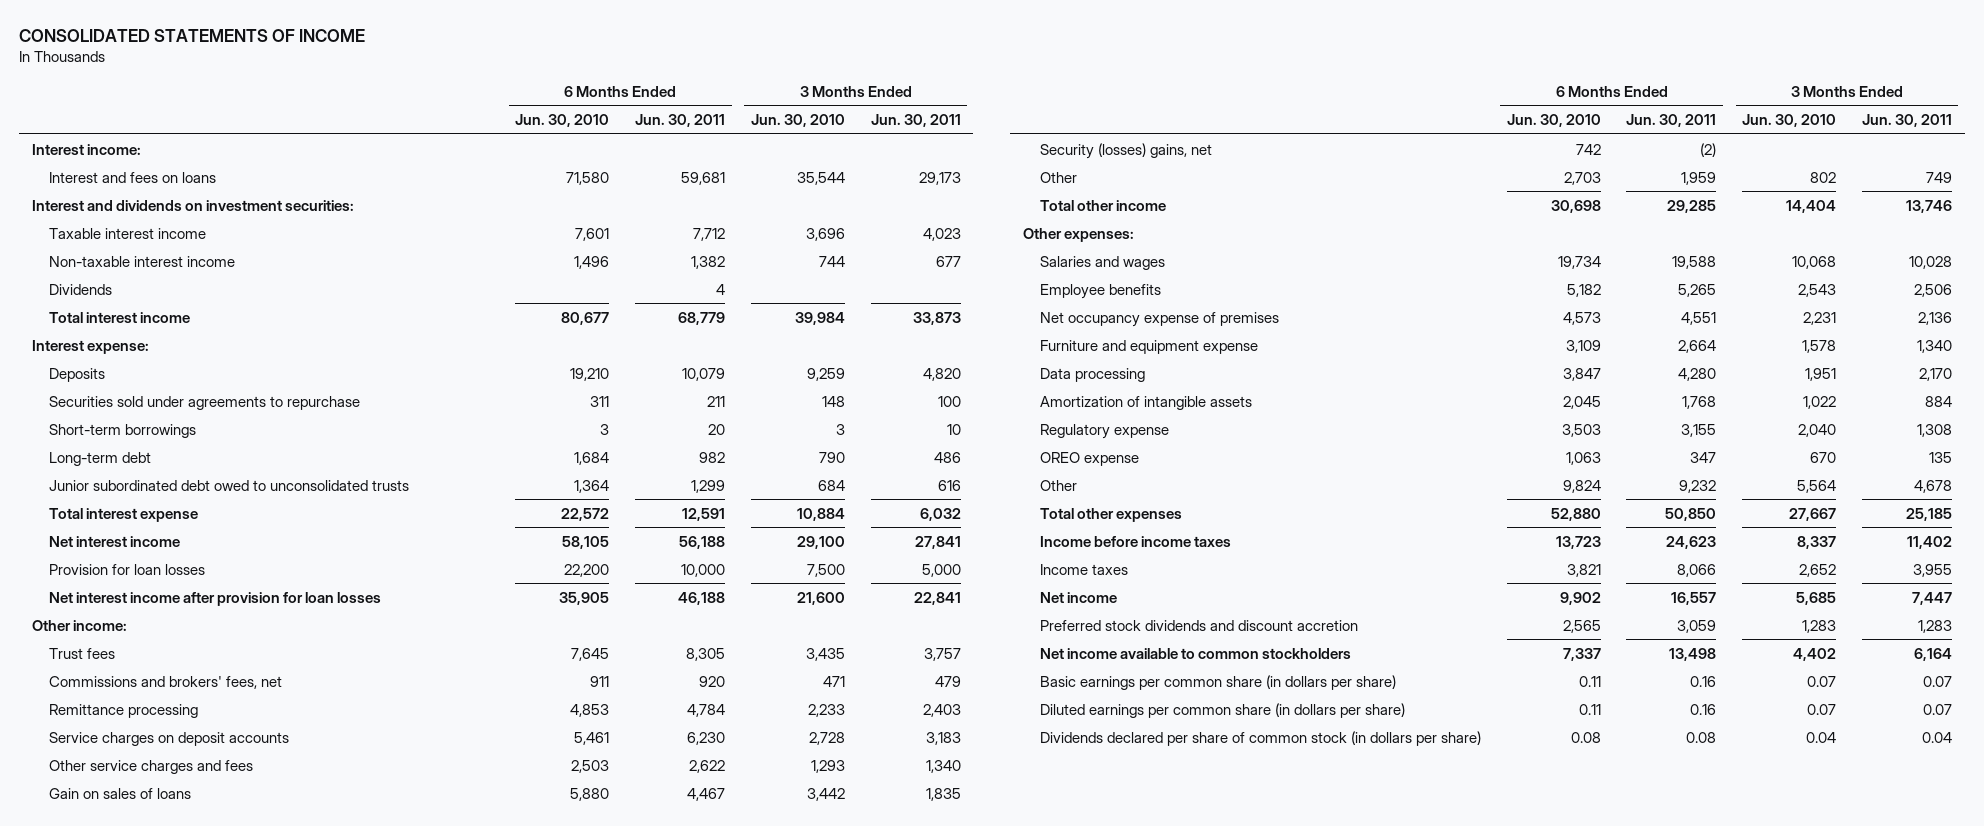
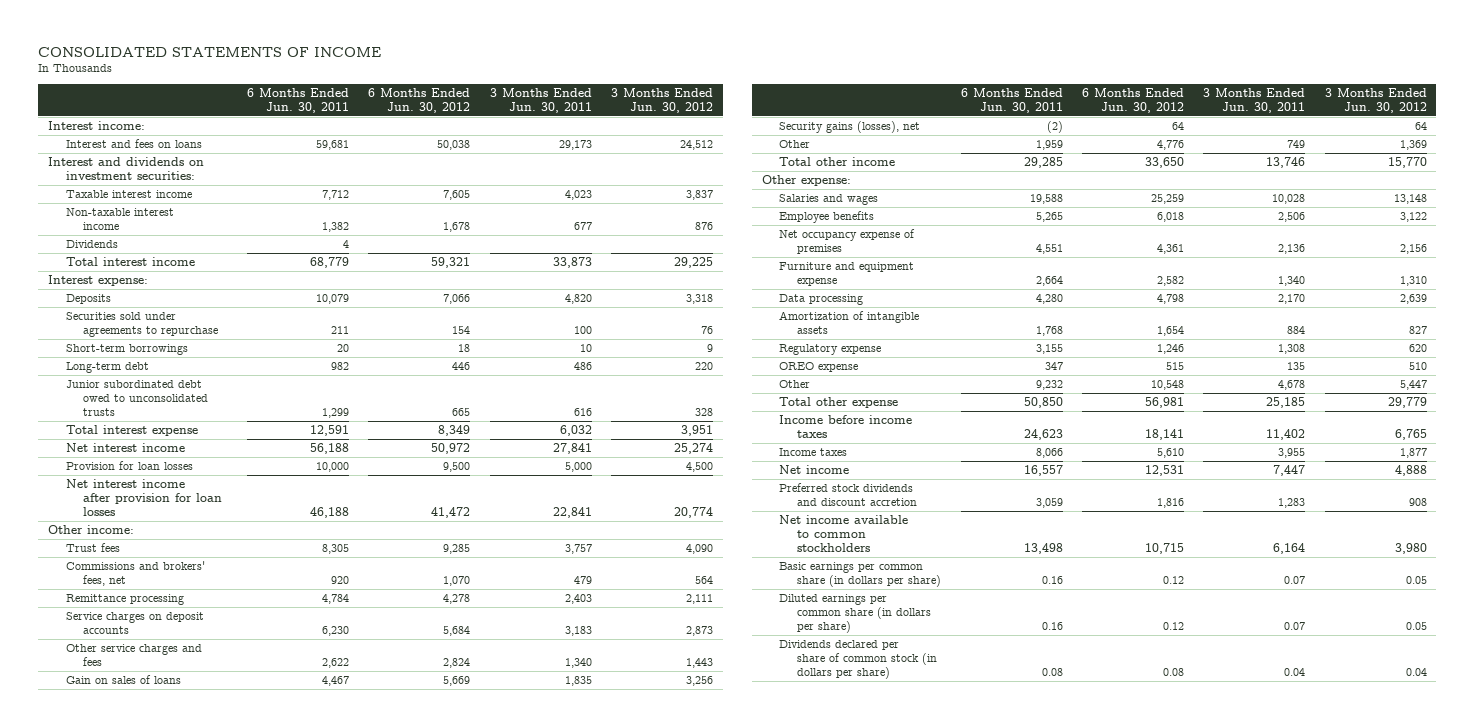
[515,114,610,128] Jun. 30, 2010 -> none
[750,114,845,128] Jun. 30, 2010 -> none
none -> [368,87,471,113] 6 Months Ended Jun. 30, 2012
none -> [611,87,714,113] 3 Months Ended Jun. 30, 2012
[1040,142,1213,159] Security (losses) gains, net -> [779,120,921,133] Security gains (losses), net
[1023,227,1135,242] Other expenses: -> [761,174,851,186] Other expense:
[1040,507,1183,522] Total other expenses -> [779,396,899,408] Total other expense

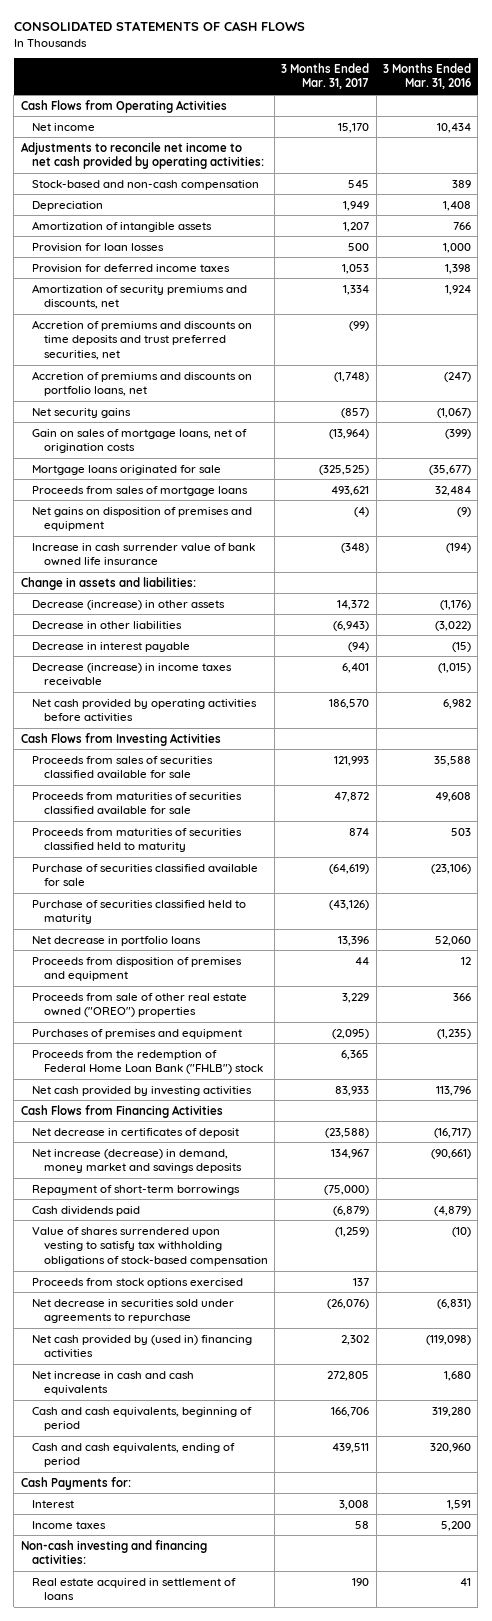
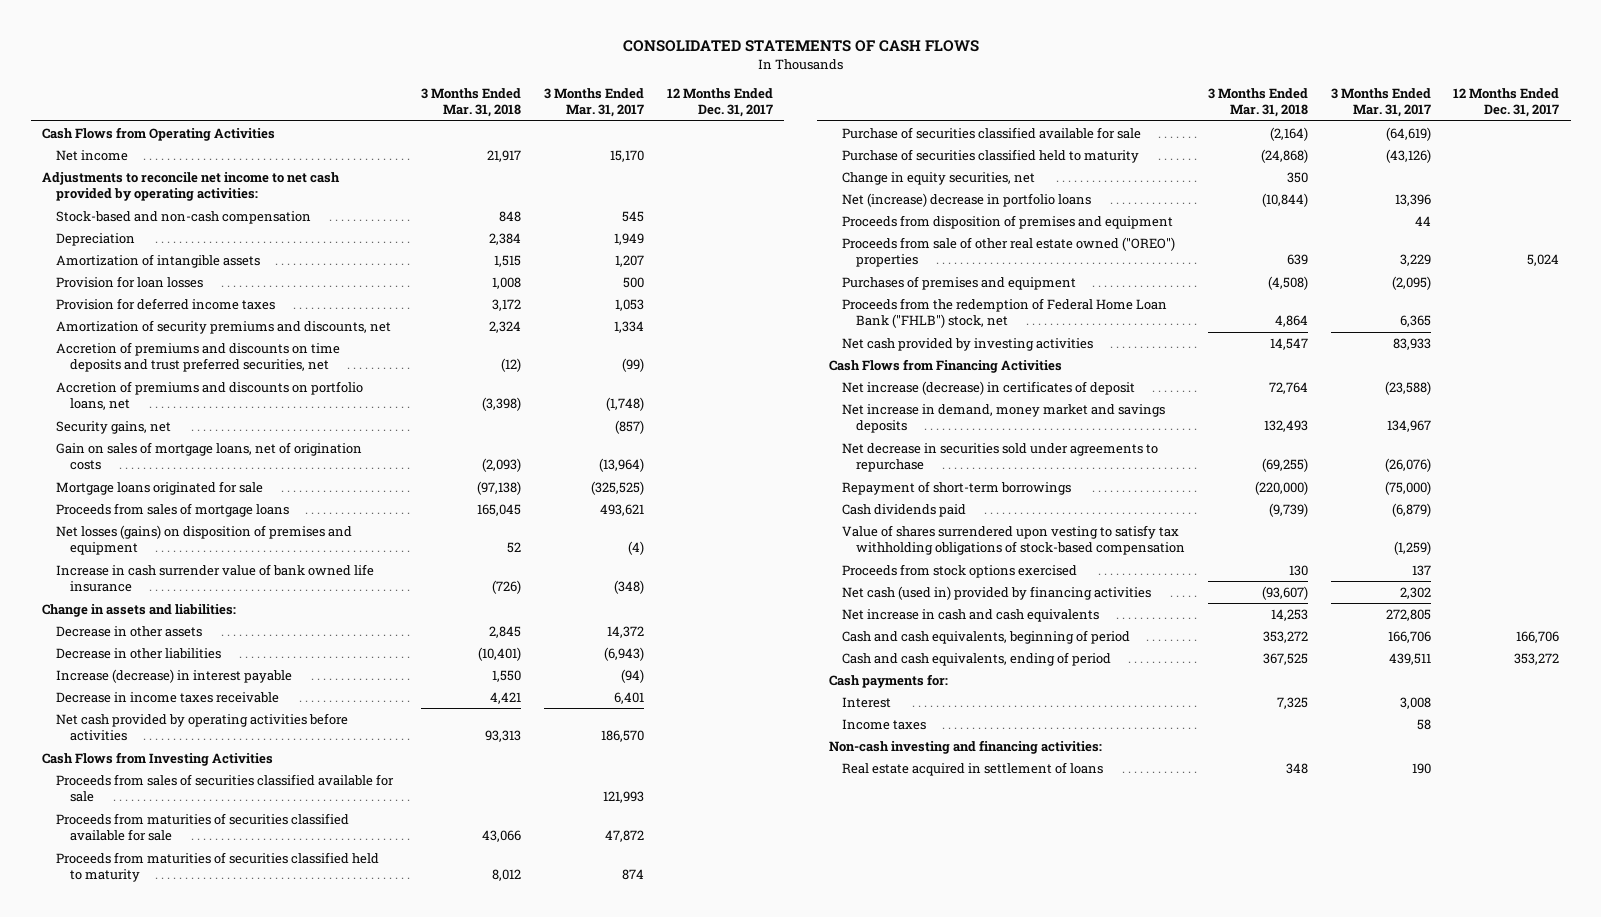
[383,62,472,90] 3 Months Ended Mar. 31, 2016 -> none
none -> [421,88,522,118] 3 Months Ended Mar. 31, 2018
none -> [666,88,773,118] 12 Months Ended Dec. 31, 2017
[32,407,132,418] Net security gains -> [55,420,171,434] Security gains, net
[32,506,253,532] Net gains on disposition of premises and equipment -> [55,524,352,556] Net losses (gains) on disposition of premises and equipment
[32,599,226,610] Decrease (increase) in other assets -> [55,625,202,637] Decrease in other assets
[32,641,191,652] Decrease in interest payable -> [55,668,292,683] Increase (decrease) in interest payable
[32,662,233,687] Decrease (increase) in income taxes receivable -> [55,691,279,703] Decrease in income taxes receivable
none -> [842,171,1036,185] Change in equity securities, net
[32,935,202,946] Net decrease in portfolio loans -> [842,192,1092,207] Net (increase) decrease in portfolio loans
[32,1049,263,1075] Proceeds from the redemption of Federal Home Loan Bank ("FHLB") stock -> [842,297,1168,329] Proceeds from the redemption of Federal Home Loan Bank ("FHLB") stock, net
[32,1127,240,1138] Net decrease in certificates of deposit -> [842,380,1136,395] Net increase (decrease) in certificates of deposit
[32,1148,242,1174] Net increase (decrease) in demand, money market and savings deposits -> [842,403,1166,434] Net increase in demand, money market and savings deposits
[32,1298,235,1324] Net decrease in securities sold under agreements to repurchase -> [842,442,1159,473] Net decrease in securities sold under agreements to repurchase
[32,1334,253,1359] Net cash provided by (used in) financing activities -> [842,585,1152,600] Net cash (used in) provided by financing activities
[20,1476,131,1490] Cash Payments for: -> [828,673,948,688] Cash payments for:

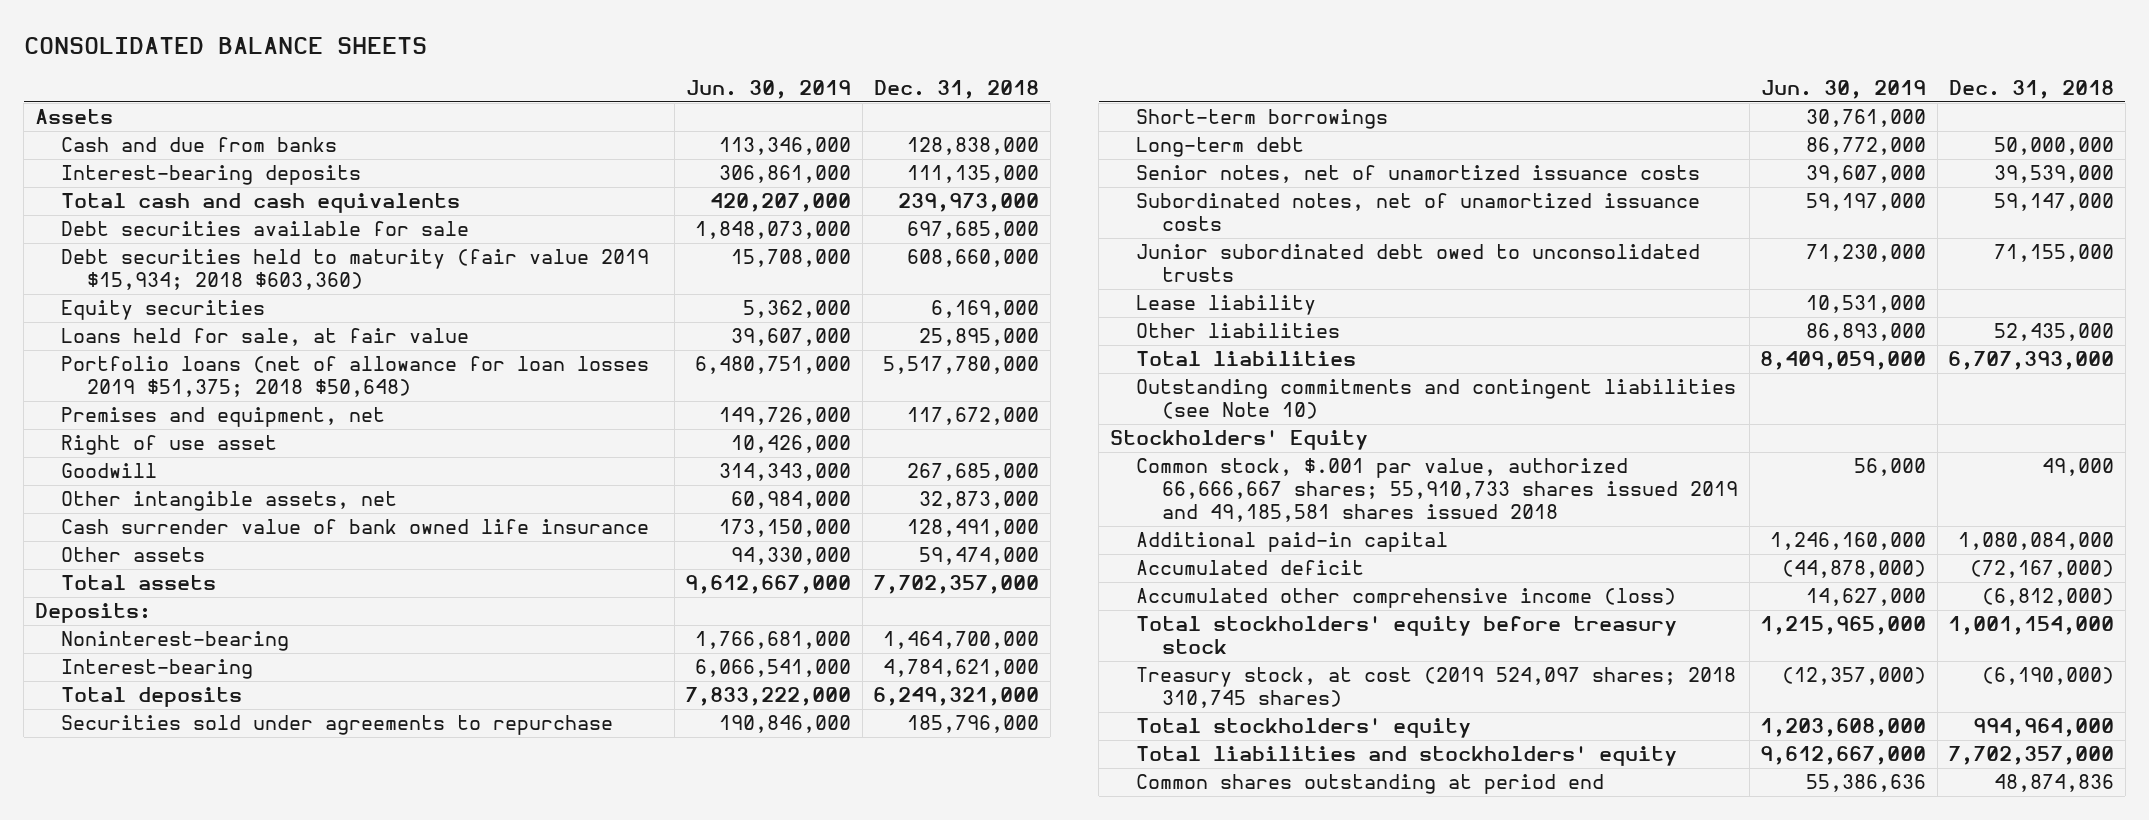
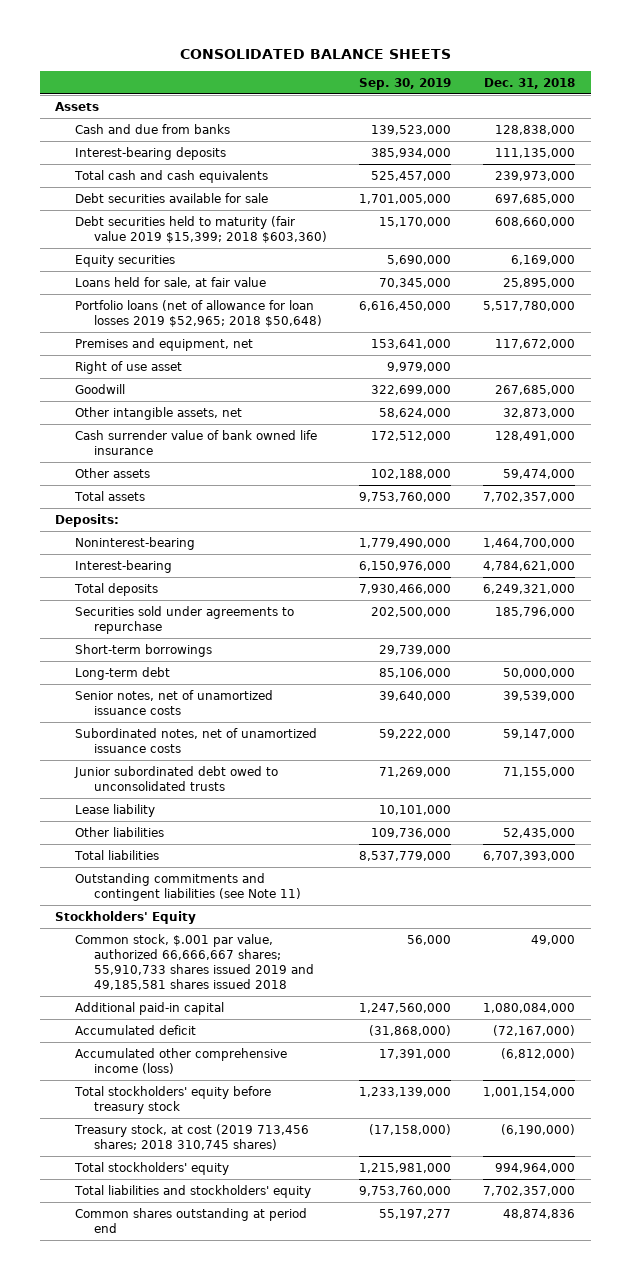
[686,80,852,100] Jun. 30, 2019 -> none
none -> [359,77,452,90] Sep. 30, 2019
[61,249,650,291] Debt securities held to maturity (fair value 2019 $15,934; 2018 $603,360) -> [74,215,328,244] Debt securities held to maturity (fair value 2019 $15,399; 2018 $603,360)
[61,356,650,398] Portfolio loans (net of allowance for loan losses 2019 $51,375; 2018 $50,648) -> [74,299,323,328] Portfolio loans (net of allowance for loan losses 2019 $52,965; 2018 $50,648)
[1135,379,1736,420] Outstanding commitments and contingent liabilities (see Note 10) -> [74,872,302,902] Outstanding commitments and contingent liabilities (see Note 11)
[1135,667,1736,709] Treasury stock, at cost (2019 524,097 shares; 2018 310,745 shares) -> [73,1123,309,1151] Treasury stock, at cost (2019 713,456 shares; 2018 310,745 shares)

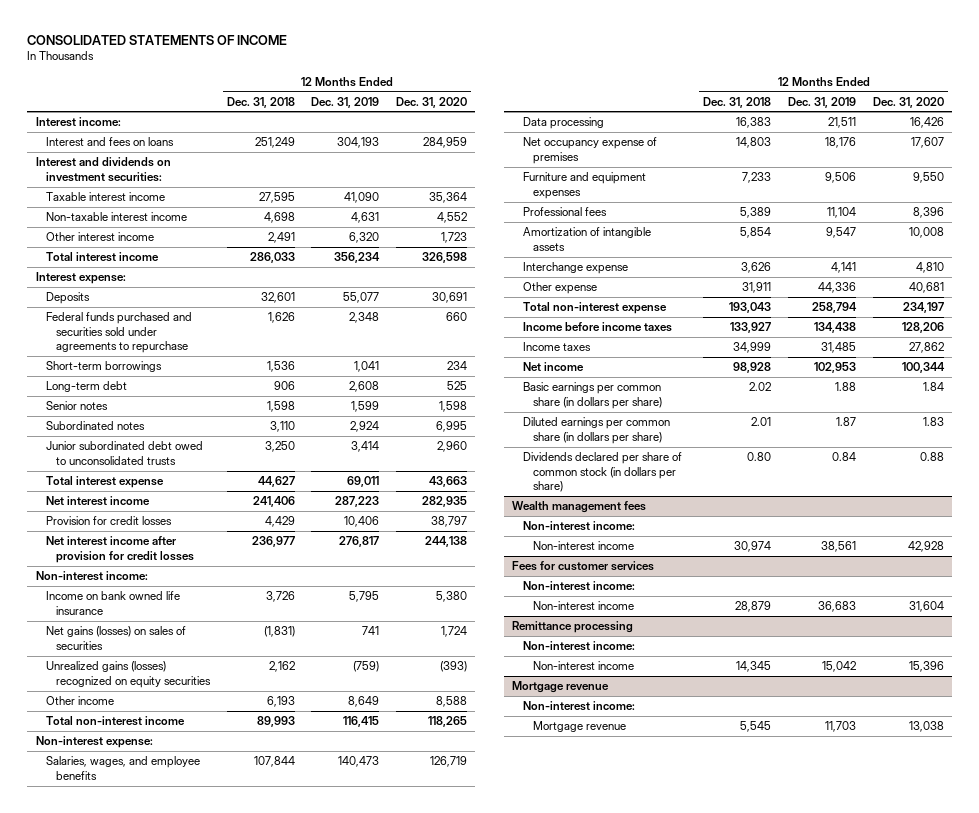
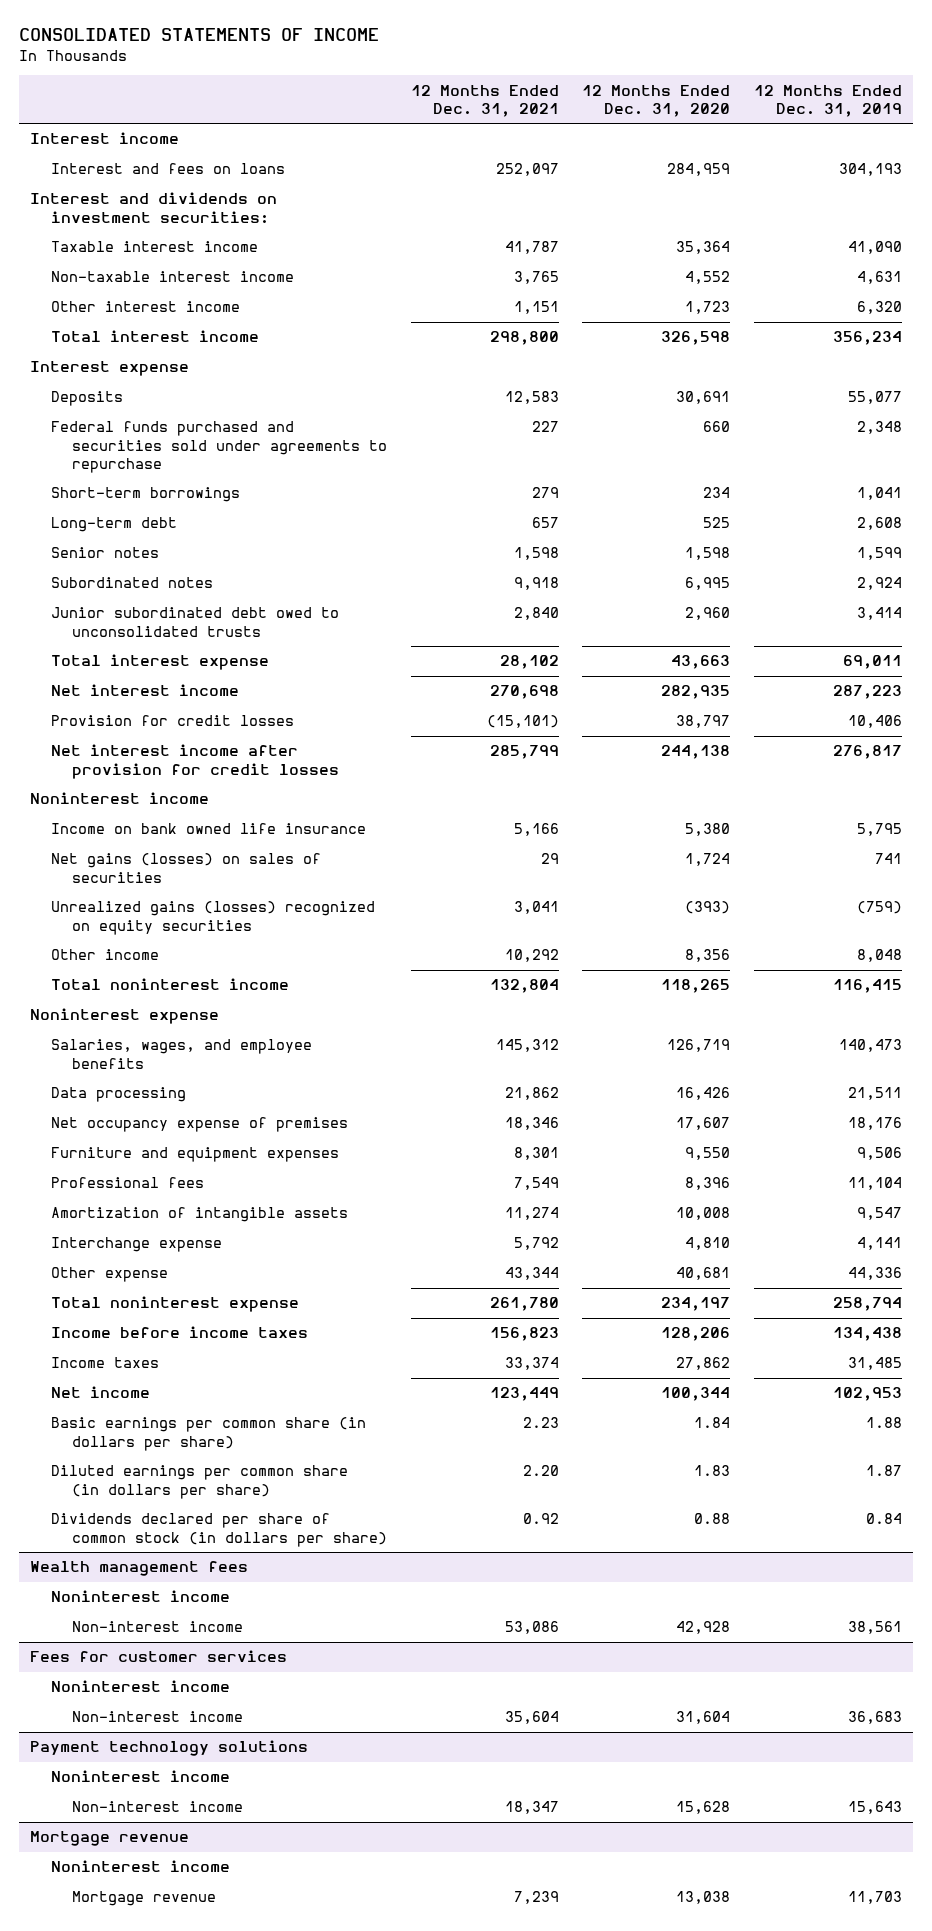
[226,96,295,108] Dec. 31, 2018 -> none
none -> [410,84,559,117] 12 Months Ended Dec. 31, 2021
[35,117,121,128] Interest income: -> [30,132,180,145] Interest income
[35,272,126,285] Interest expense: -> [30,361,190,377] Interest expense
[35,571,148,582] Non-interest income: -> [30,792,210,805] Noninterest income
[348,696,380,708] 8,649 -> [856,949,902,963] 8,048
[436,696,468,708] 8,588 -> [685,949,731,963] 8,356
[45,716,185,727] Total non-interest income -> [51,978,290,991] Total noninterest income
[35,736,153,749] Non-interest expense: -> [30,1008,220,1025] Noninterest expense
[522,302,667,315] Total non-interest expense -> [51,1296,300,1313] Total noninterest expense
[522,521,635,532] Non-interest income: -> [51,1590,231,1603] Noninterest income
[522,581,635,592] Non-interest income: -> [51,1680,231,1693] Noninterest income
[512,621,634,634] Remittance processing -> none
none -> [30,1740,309,1757] Payment technology solutions
[522,641,635,652] Non-interest income: -> [51,1770,231,1783] Noninterest income
[822,661,857,673] 15,042 -> [847,1801,902,1815] 15,643
[908,661,944,673] 15,396 -> [676,1801,731,1815] 15,628
[522,701,635,712] Non-interest income: -> [51,1860,231,1873] Noninterest income

